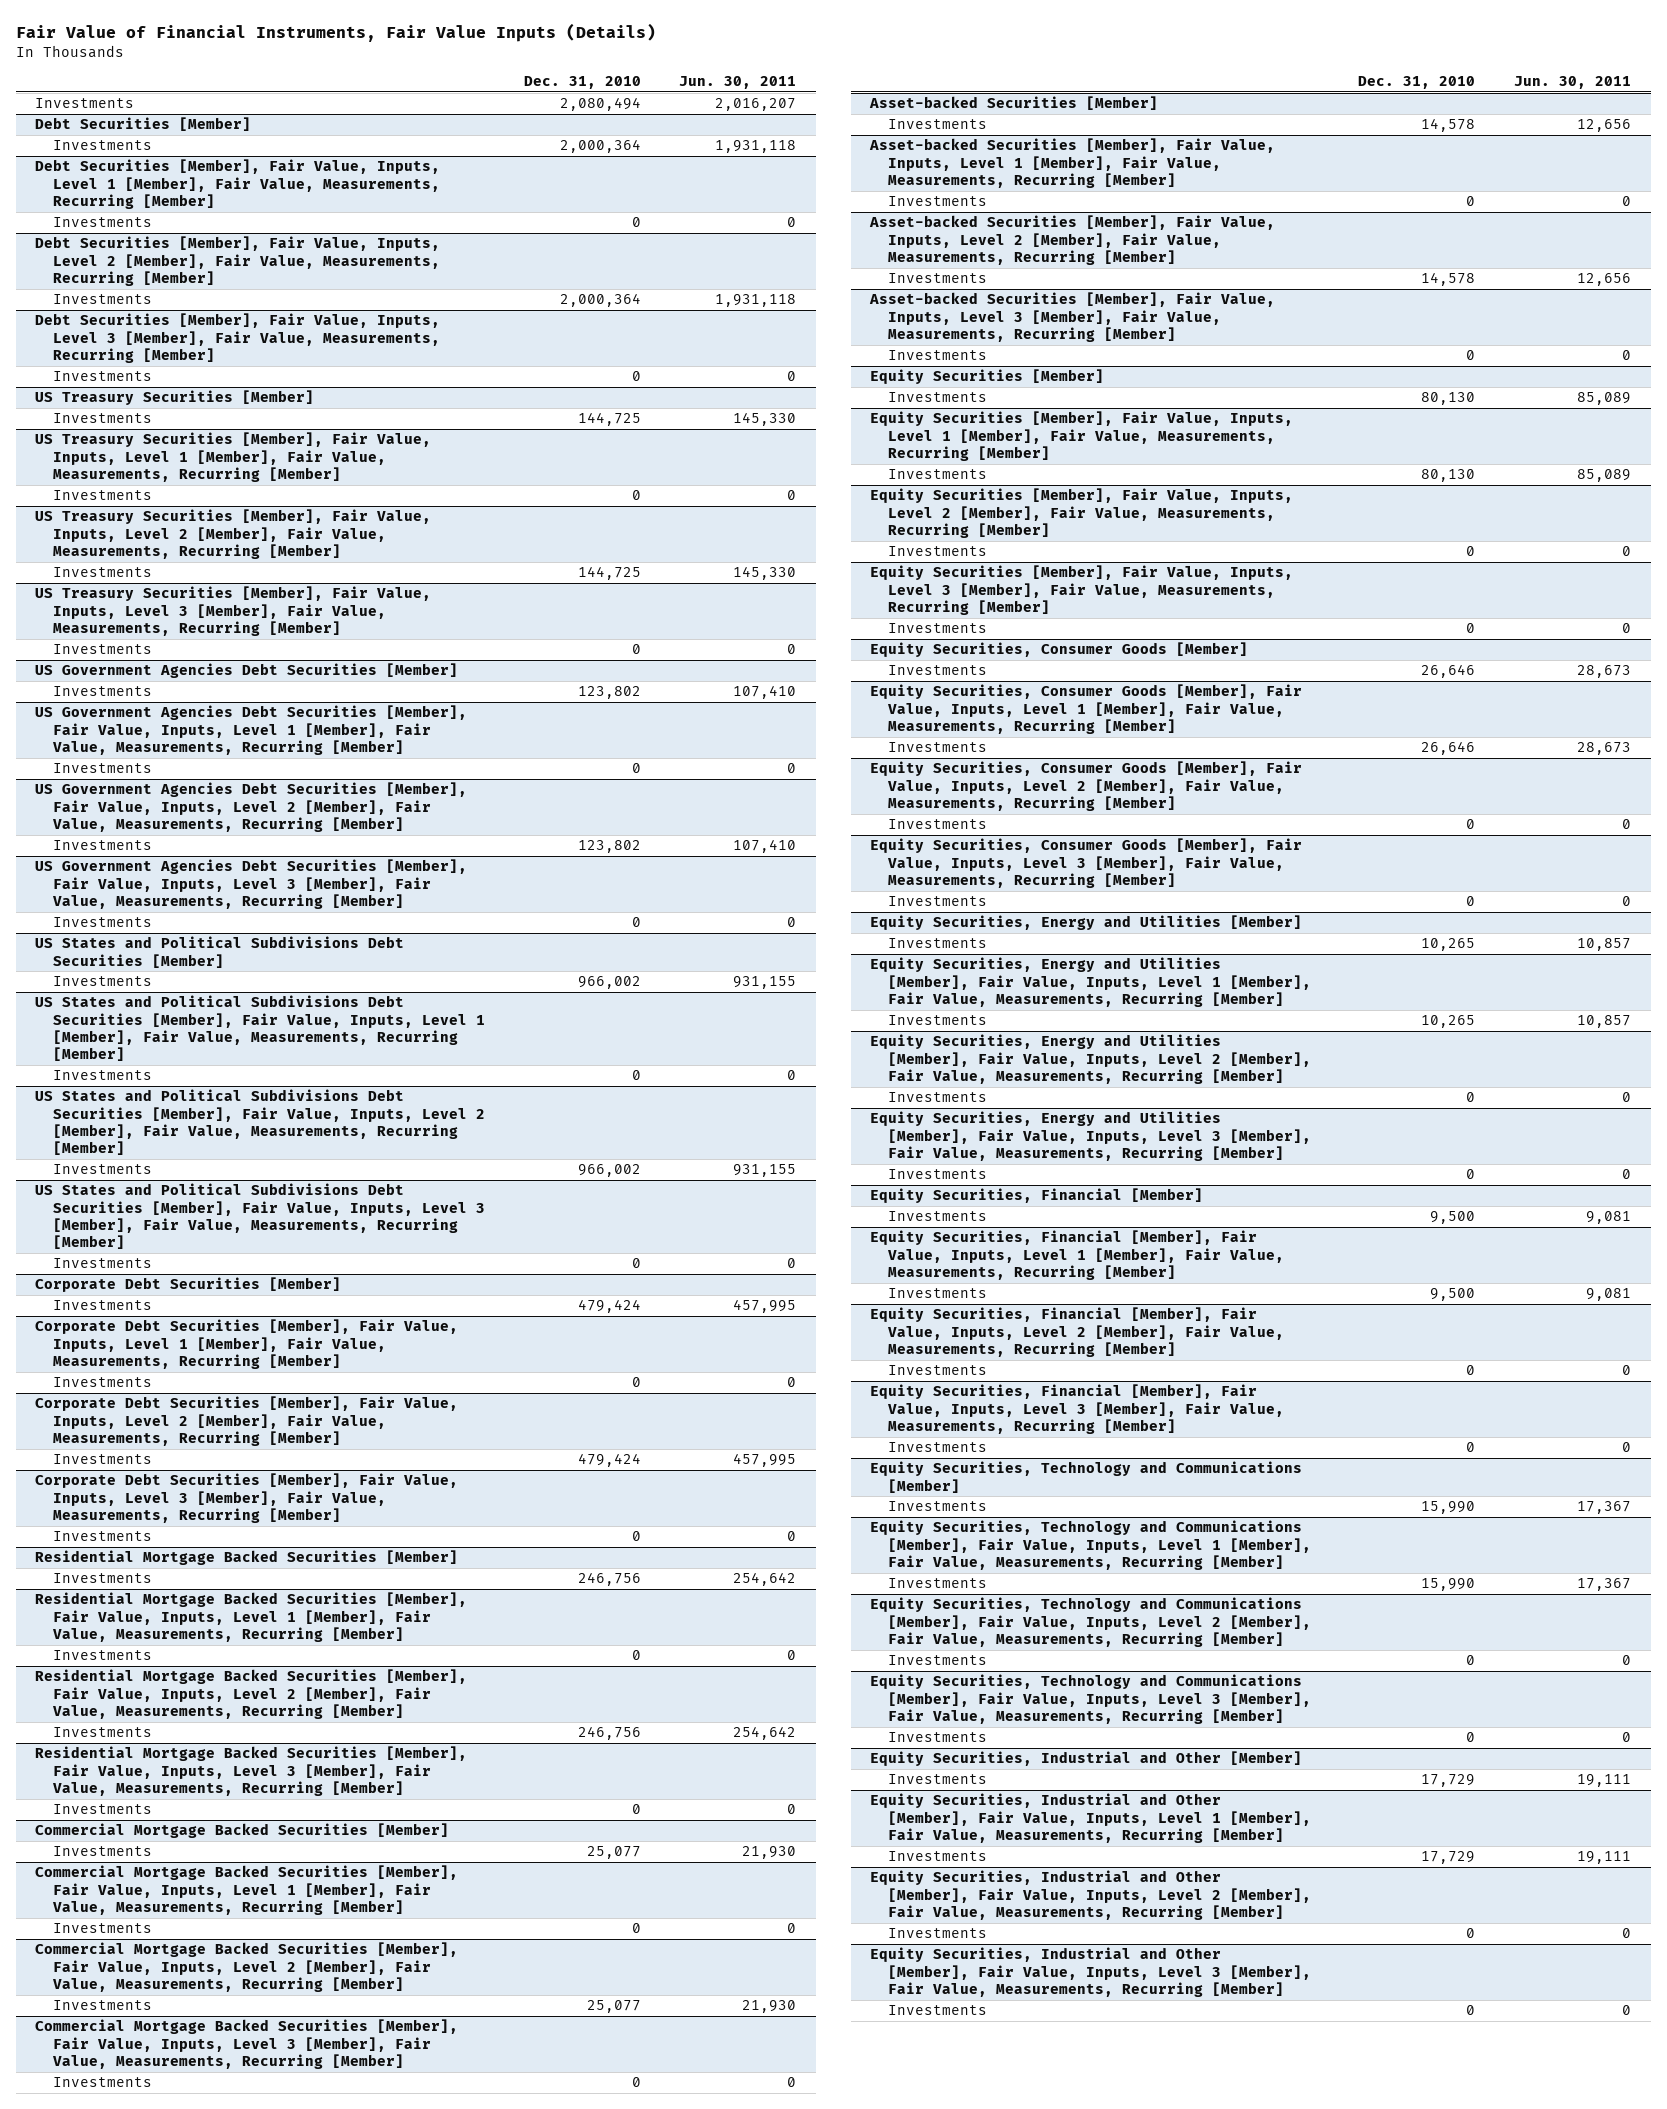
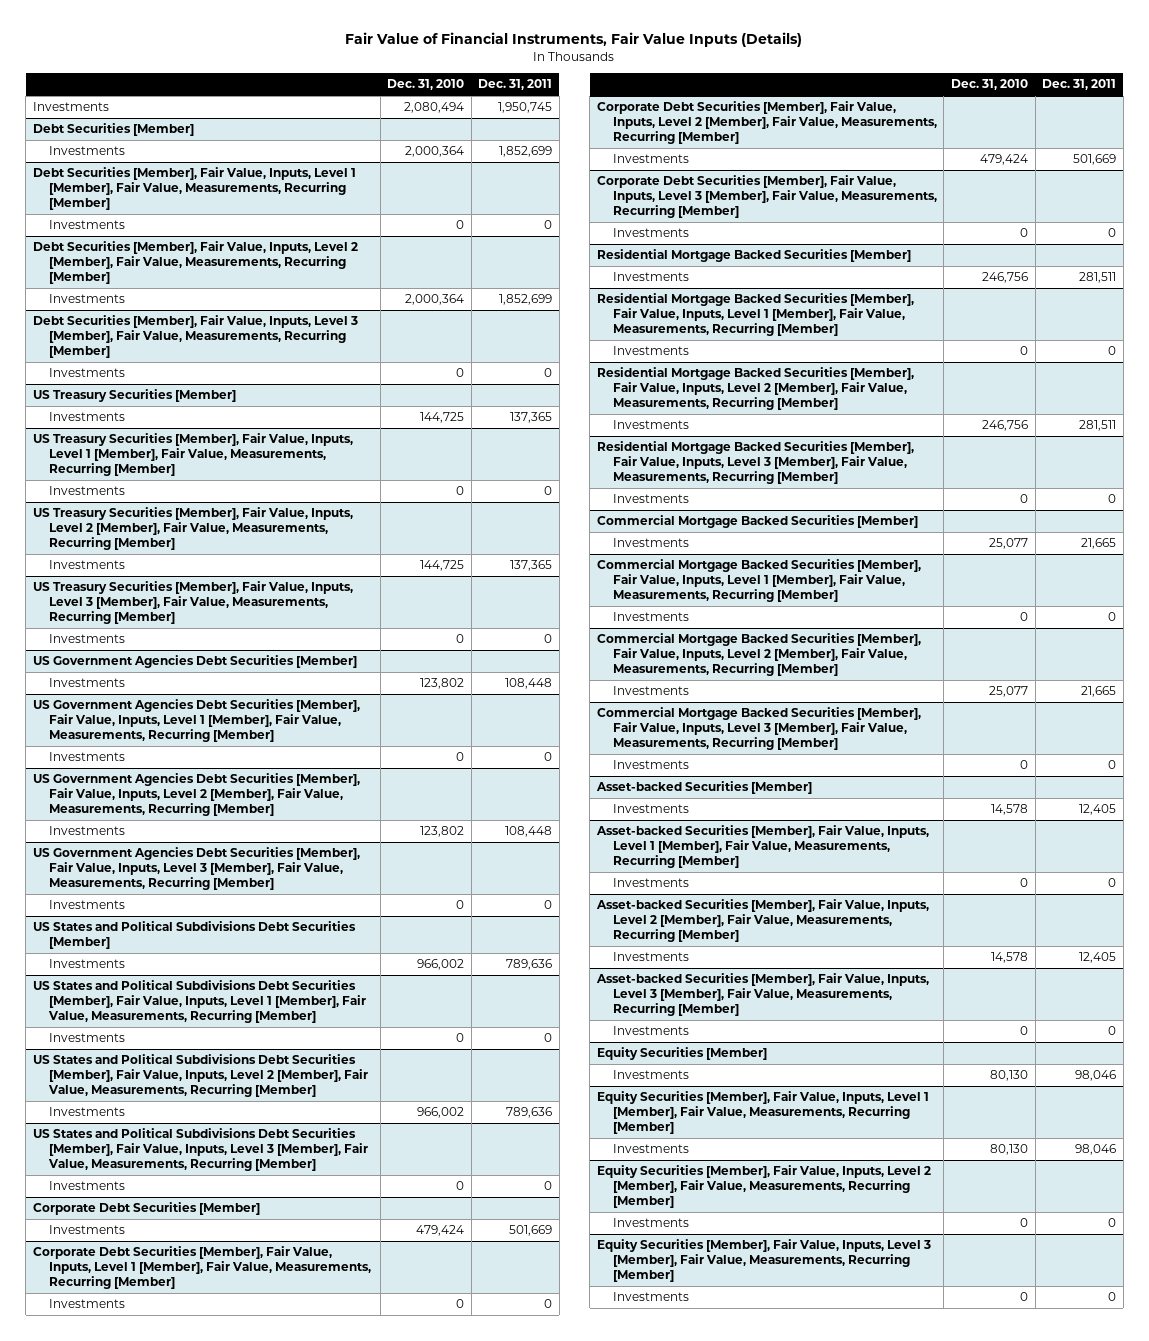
[679,75,797,89] Jun. 30, 2011 -> none
none -> [478,79,553,91] Dec. 31, 2011
[870,642,1249,658] Equity Securities, Consumer Goods [Member] -> none
[887,665,987,676] Investments -> none
[870,684,1303,734] Equity Securities, Consumer Goods [Member], Fair Value, Inputs, Level 1 [Member], Fair Value, Measurements, Recurring [Member] -> none
[887,742,987,753] Investments -> none
[870,761,1303,811] Equity Securities, Consumer Goods [Member], Fair Value, Inputs, Level 2 [Member], Fair Value, Measurements, Recurring [Member] -> none
[887,819,987,830] Investments -> none
[870,838,1303,888] Equity Securities, Consumer Goods [Member], Fair Value, Inputs, Level 3 [Member], Fair Value, Measurements, Recurring [Member] -> none
[887,896,987,907] Investments -> none
[870,915,1303,931] Equity Securities, Energy and Utilities [Member] -> none
[887,938,987,949] Investments -> none
[870,957,1311,1007] Equity Securities, Energy and Utilities [Member], Fair Value, Inputs, Level 1 [Member], Fair Value, Measurements, Recurring [Member] -> none
[887,1015,987,1026] Investments -> none
[870,1034,1311,1084] Equity Securities, Energy and Utilities [Member], Fair Value, Inputs, Level 2 [Member], Fair Value, Measurements, Recurring [Member] -> none
[887,1092,987,1103] Investments -> none
[870,1111,1311,1161] Equity Securities, Energy and Utilities [Member], Fair Value, Inputs, Level 3 [Member], Fair Value, Measurements, Recurring [Member] -> none
[887,1169,987,1180] Investments -> none
[870,1188,1204,1204] Equity Securities, Financial [Member] -> none
[887,1211,987,1222] Investments -> none
[870,1230,1284,1280] Equity Securities, Financial [Member], Fair Value, Inputs, Level 1 [Member], Fair Value, Measurements, Recurring [Member] -> none
[887,1288,987,1299] Investments -> none
[870,1307,1284,1357] Equity Securities, Financial [Member], Fair Value, Inputs, Level 2 [Member], Fair Value, Measurements, Recurring [Member] -> none
[887,1365,987,1376] Investments -> none
[870,1384,1284,1434] Equity Securities, Financial [Member], Fair Value, Inputs, Level 3 [Member], Fair Value, Measurements, Recurring [Member] -> none
[887,1442,987,1453] Investments -> none
[870,1461,1303,1493] Equity Securities, Technology and Communications [Member] -> none
[887,1501,987,1512] Investments -> none
[870,1520,1311,1570] Equity Securities, Technology and Communications [Member], Fair Value, Inputs, Level 1 [Member], Fair Value, Measurements, Recurring [Member] -> none
[887,1578,987,1589] Investments -> none
[870,1597,1311,1647] Equity Securities, Technology and Communications [Member], Fair Value, Inputs, Level 2 [Member], Fair Value, Measurements, Recurring [Member] -> none
[887,1655,987,1666] Investments -> none
[870,1674,1311,1724] Equity Securities, Technology and Communications [Member], Fair Value, Inputs, Level 3 [Member], Fair Value, Measurements, Recurring [Member] -> none
[887,1732,987,1743] Investments -> none
[870,1751,1303,1767] Equity Securities, Industrial and Other [Member] -> none
[887,1774,987,1785] Investments -> none
[870,1793,1311,1843] Equity Securities, Industrial and Other [Member], Fair Value, Inputs, Level 1 [Member], Fair Value, Measurements, Recurring [Member] -> none
[887,1851,987,1862] Investments -> none
[870,1870,1311,1920] Equity Securities, Industrial and Other [Member], Fair Value, Inputs, Level 2 [Member], Fair Value, Measurements, Recurring [Member] -> none
[887,1928,987,1939] Investments -> none
[870,1947,1311,1997] Equity Securities, Industrial and Other [Member], Fair Value, Inputs, Level 3 [Member], Fair Value, Measurements, Recurring [Member] -> none
[887,2005,987,2016] Investments -> none

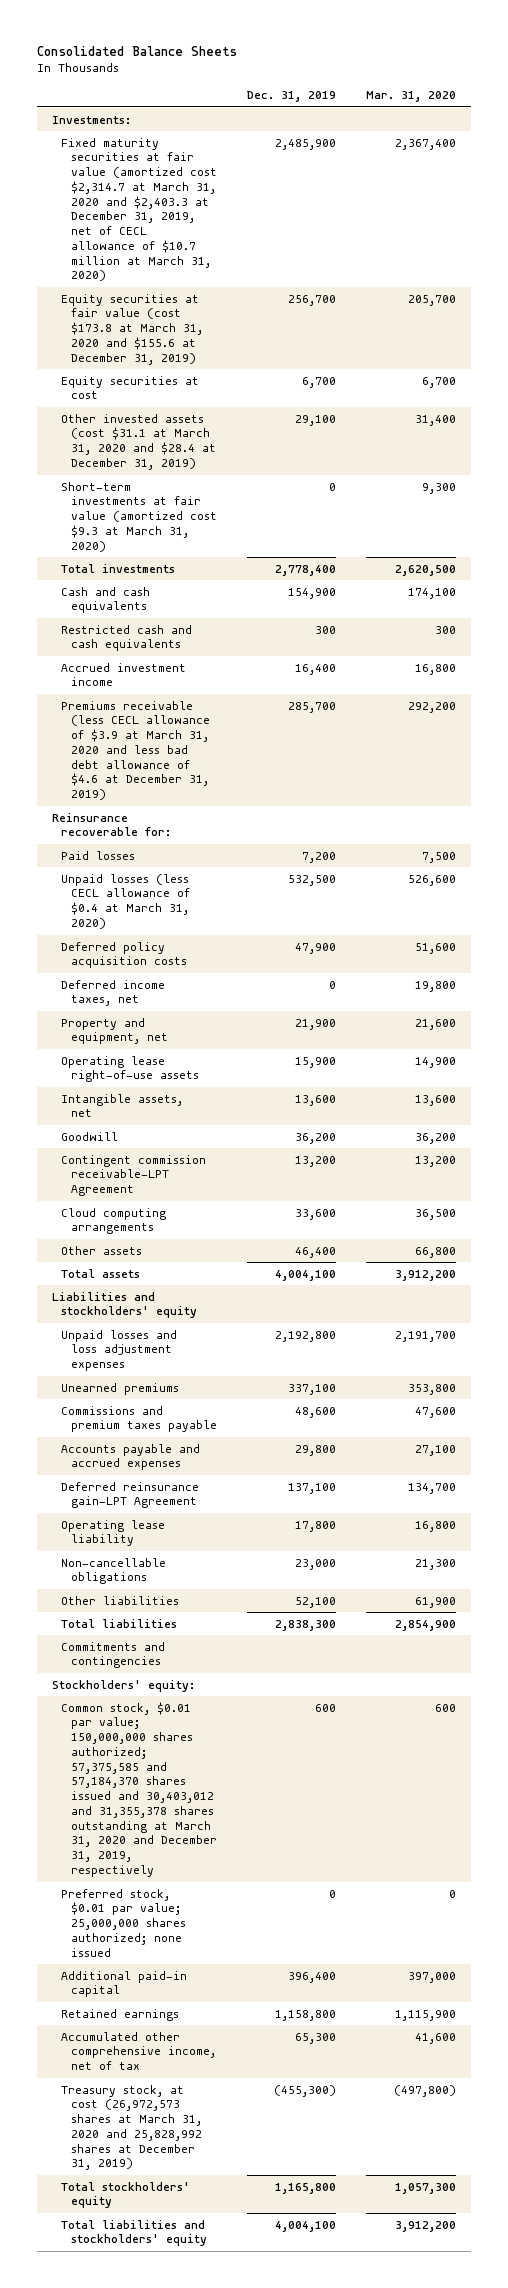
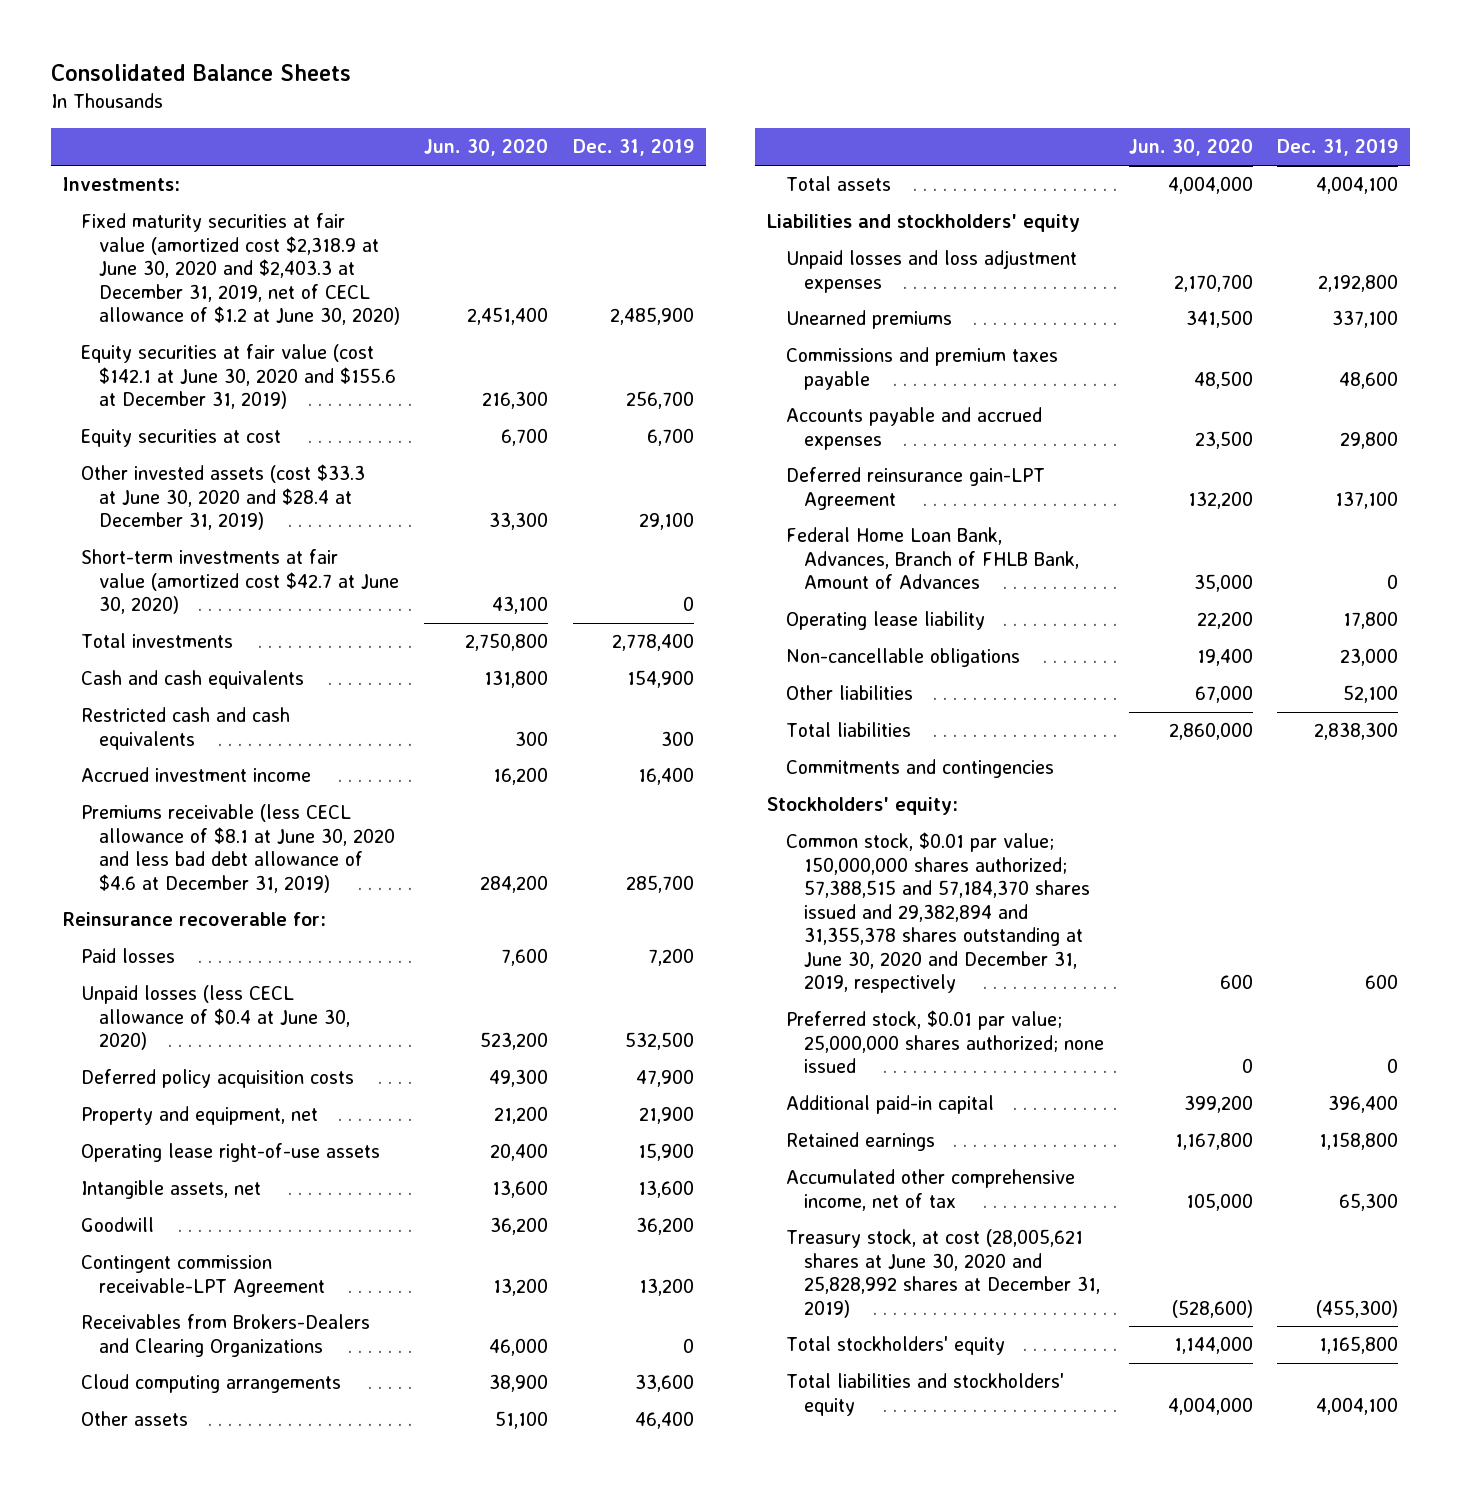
[366,91,457,103] Mar. 31, 2020 -> none
none -> [424,139,549,157] Jun. 30, 2020
[61,137,217,282] Fixed maturity securities at fair value (amortized cost $2,314.7 at March 31, 2020 and $2,403.3 at December 31, 2019, net of CECL allowance of $10.7 million at March 31, 2020) -> [80,213,401,326] Fixed maturity securities at fair value (amortized cost $2,318.9 at June 30, 2020 and $2,403.3 at December 31, 2019, net of CECL allowance of $1.2 at June 30, 2020)
[61,293,203,365] Equity securities at fair value (cost $173.8 at March 31, 2020 and $155.6 at December 31, 2019) -> [80,344,397,410] Equity securities at fair value (cost $142.1 at June 30, 2020 and $155.6 at December 31, 2019)
[61,413,216,470] Other invested assets (cost $31.1 at March 31, 2020 and $28.4 at December 31, 2019) -> [80,464,365,531] Other invested assets (cost $33.3 at June 30, 2020 and $28.4 at December 31, 2019)
[61,481,217,552] Short-term investments at fair value (amortized cost $9.3 at March 31, 2020) -> [80,549,400,615] Short-term investments at fair value (amortized cost $42.7 at June 30, 2020)
[61,700,210,801] Premiums receivable (less CECL allowance of $3.9 at March 31, 2020 and less bad debt allowance of $4.6 at December 31, 2019) -> [80,804,396,893] Premiums receivable (less CECL allowance of $8.1 at June 30, 2020 and less bad debt allowance of $4.6 at December 31, 2019)
[61,873,190,929] Unpaid losses (less CECL allowance of $0.4 at March 31, 2020) -> [80,985,351,1051] Unpaid losses (less CECL allowance of $0.4 at June 30, 2020)
[61,979,166,1007] Deferred income taxes, net -> none
none -> [80,1314,370,1357] Receivables from Brokers-Dealers and Clearing Organizations
none -> [785,527,1080,590] Federal Home Loan Bank, Advances, Branch of FHLB Bank, Amount of Advances
[61,1701,217,1877] Common stock, $0.01 par value; 150,000,000 shares authorized; 57,375,585 and 57,184,370 shares issued and 30,403,012 and 31,355,378 shares outstanding at March 31, 2020 and December 31, 2019, respectively -> [785,832,1091,994] Common stock, $0.01 par value; 150,000,000 shares authorized; 57,388,515 and 57,184,370 shares issued and 29,382,894 and 31,355,378 shares outstanding at June 30, 2020 and December 31, 2019, respectively
[61,2084,202,2171] Treasury stock, at cost (26,972,573 shares at March 31, 2020 and 25,828,992 shares at December 31, 2019) -> [785,1229,1101,1318] Treasury stock, at cost (28,005,621 shares at June 30, 2020 and 25,828,992 shares at December 31, 2019)

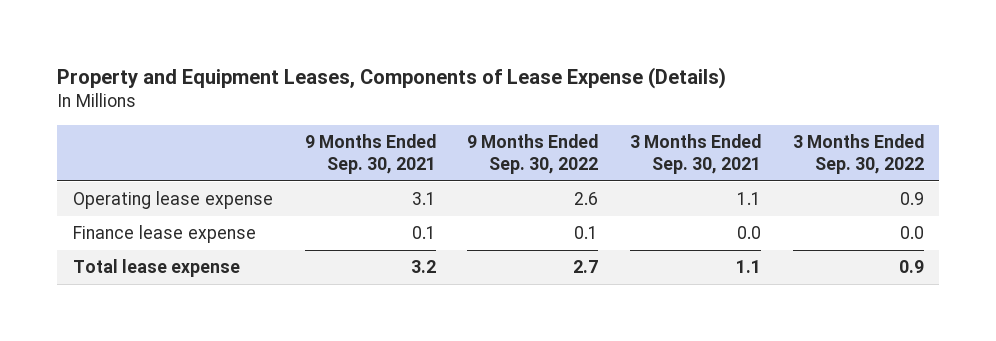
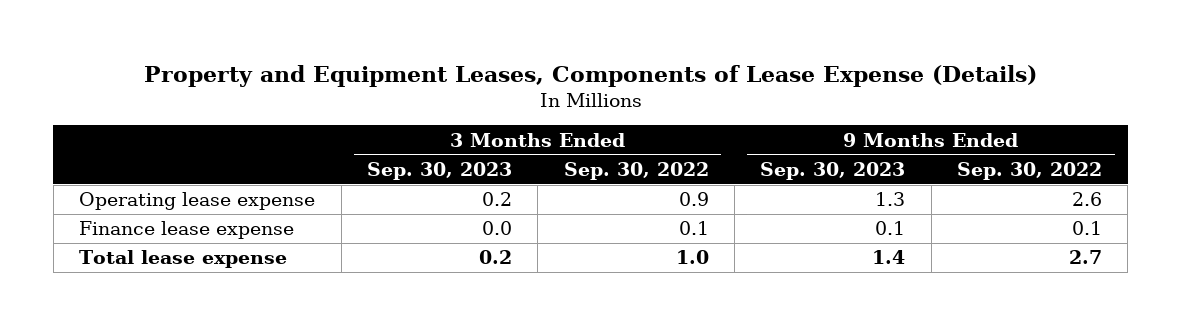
[304,133,436,175] 9 Months Ended Sep. 30, 2021 -> none
[629,133,761,175] 3 Months Ended Sep. 30, 2021 -> none
none -> [366,162,512,181] Sep. 30, 2023
none -> [760,162,906,181] Sep. 30, 2023
[899,225,924,239] 0.0 -> [678,221,709,236] 0.1
[898,259,924,273] 0.9 -> [675,250,709,265] 1.0

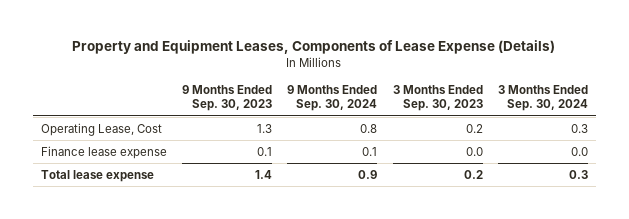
[563,162,709,181] Sep. 30, 2022 -> none
[956,162,1102,181] Sep. 30, 2022 -> none
none -> [287,84,378,112] 9 Months Ended Sep. 30, 2024
none -> [498,84,589,112] 3 Months Ended Sep. 30, 2024
[79,192,316,211] Operating lease expense -> [40,122,162,136] Operating Lease, Cost

